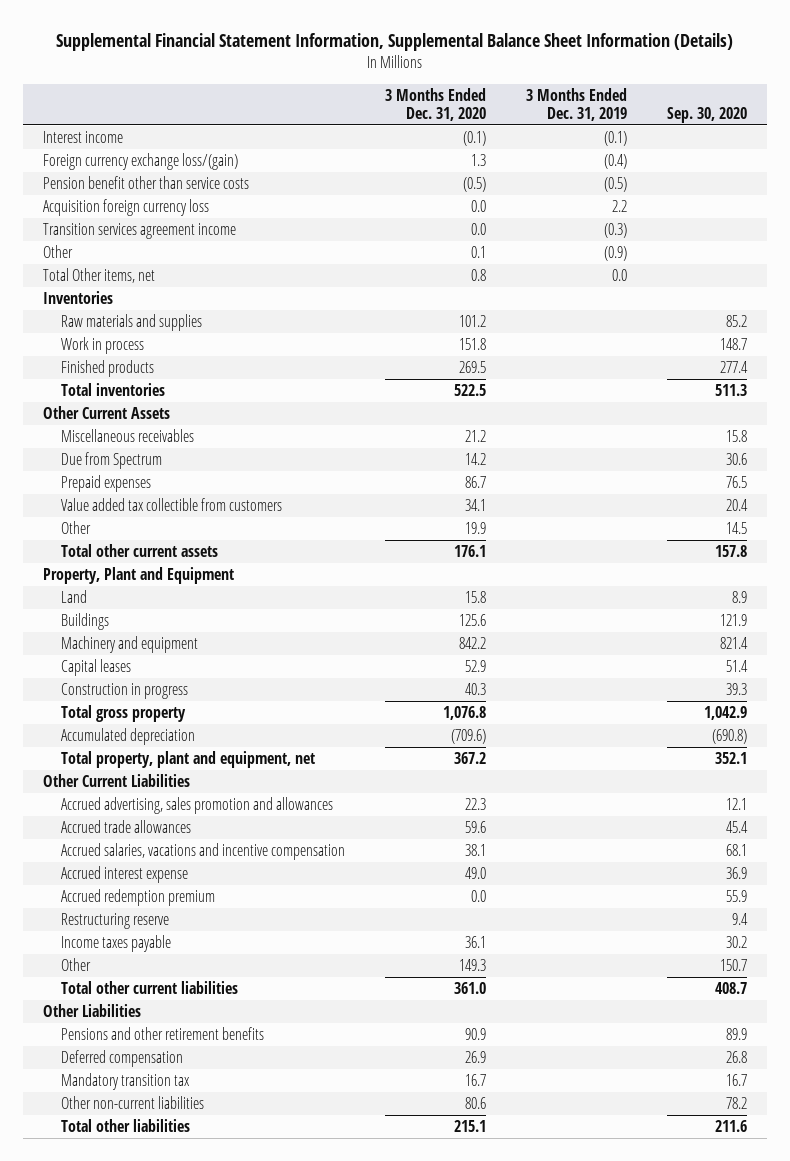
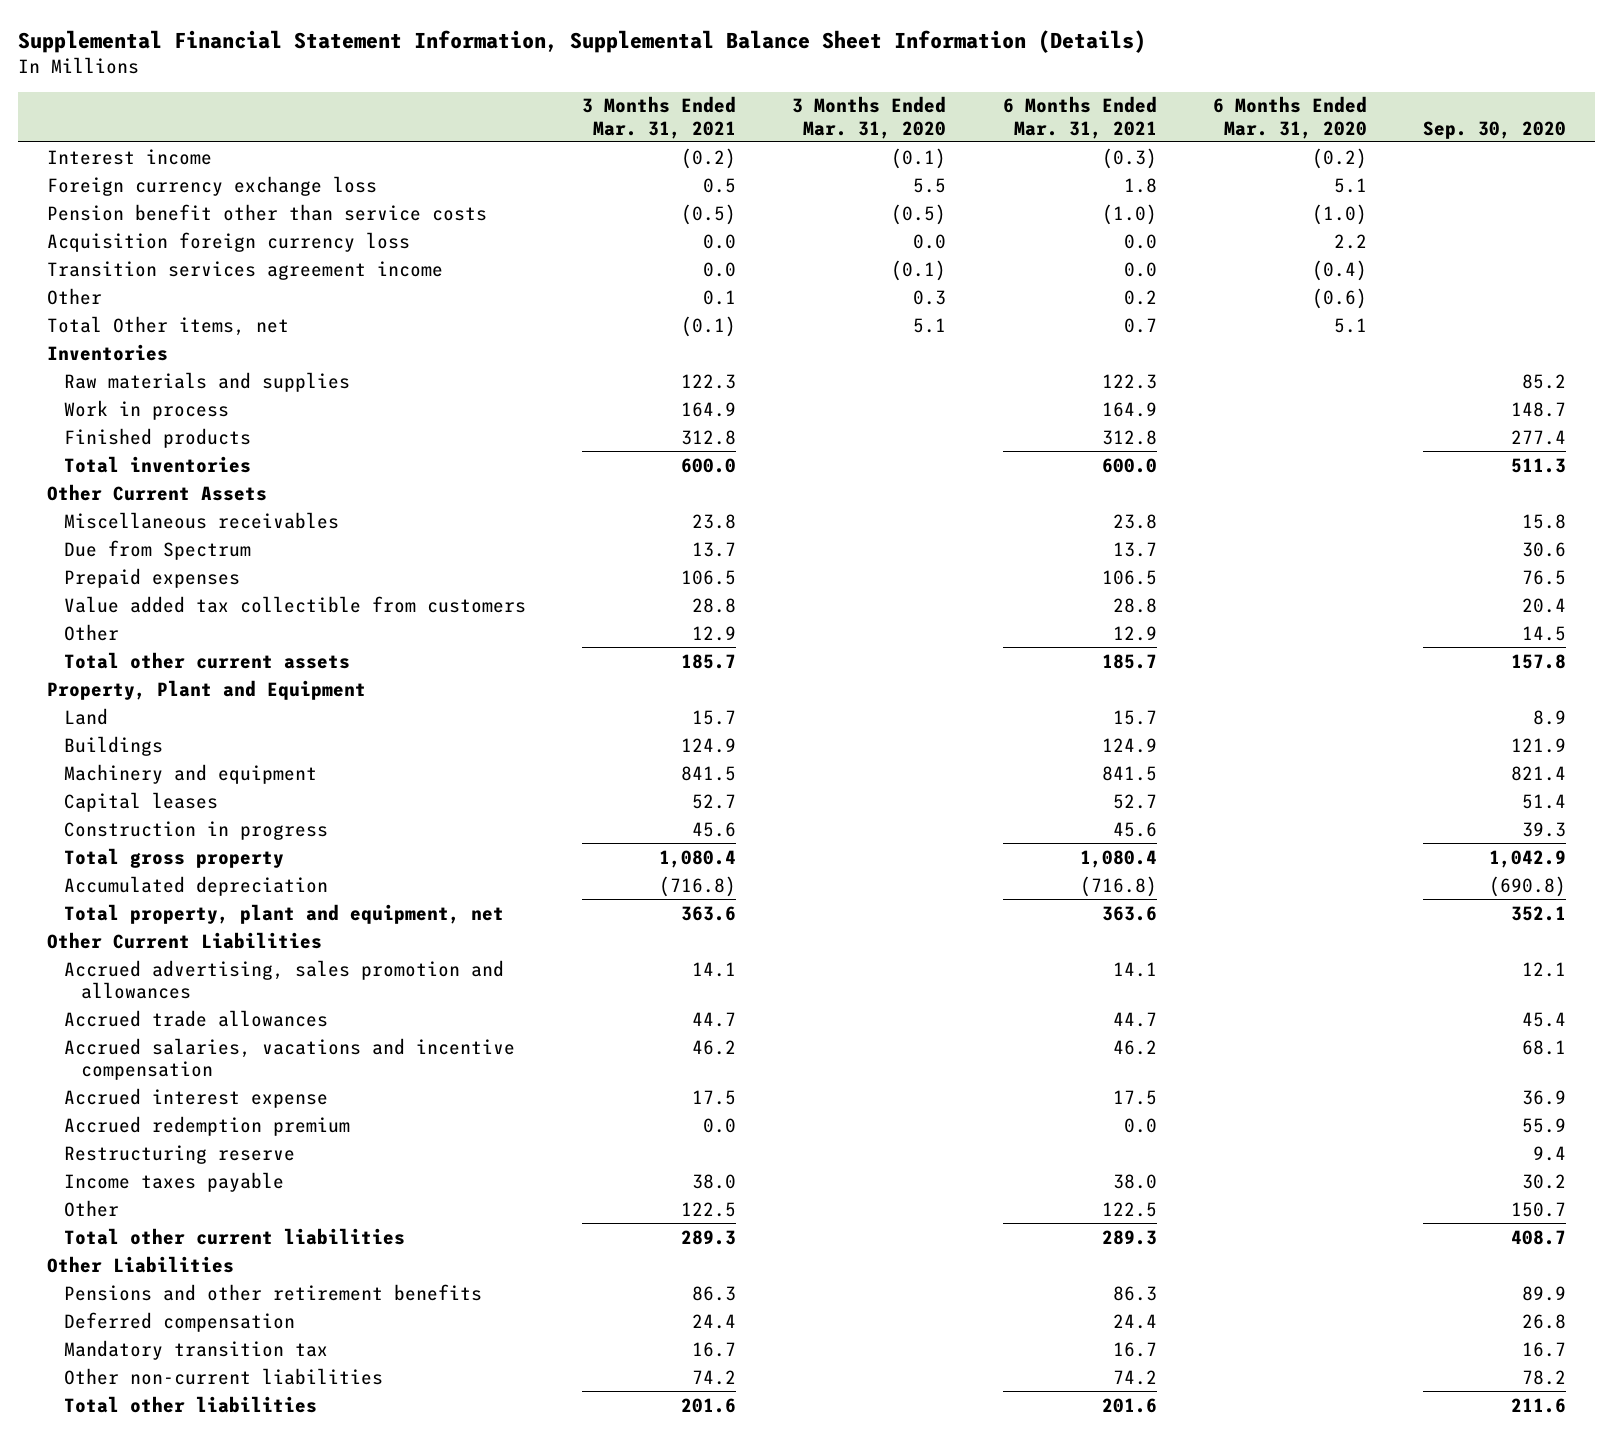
[384,87,486,121] 3 Months Ended Dec. 31, 2020 -> none
[525,87,627,121] 3 Months Ended Dec. 31, 2019 -> none
none -> [582,96,737,139] 3 Months Ended Mar. 31, 2021
none -> [792,96,947,139] 3 Months Ended Mar. 31, 2020
none -> [1002,96,1157,139] 6 Months Ended Mar. 31, 2021
none -> [1213,96,1368,139] 6 Months Ended Mar. 31, 2020
[42,152,238,170] Foreign currency exchange loss/(gain) -> [46,175,377,196] Foreign currency exchange loss

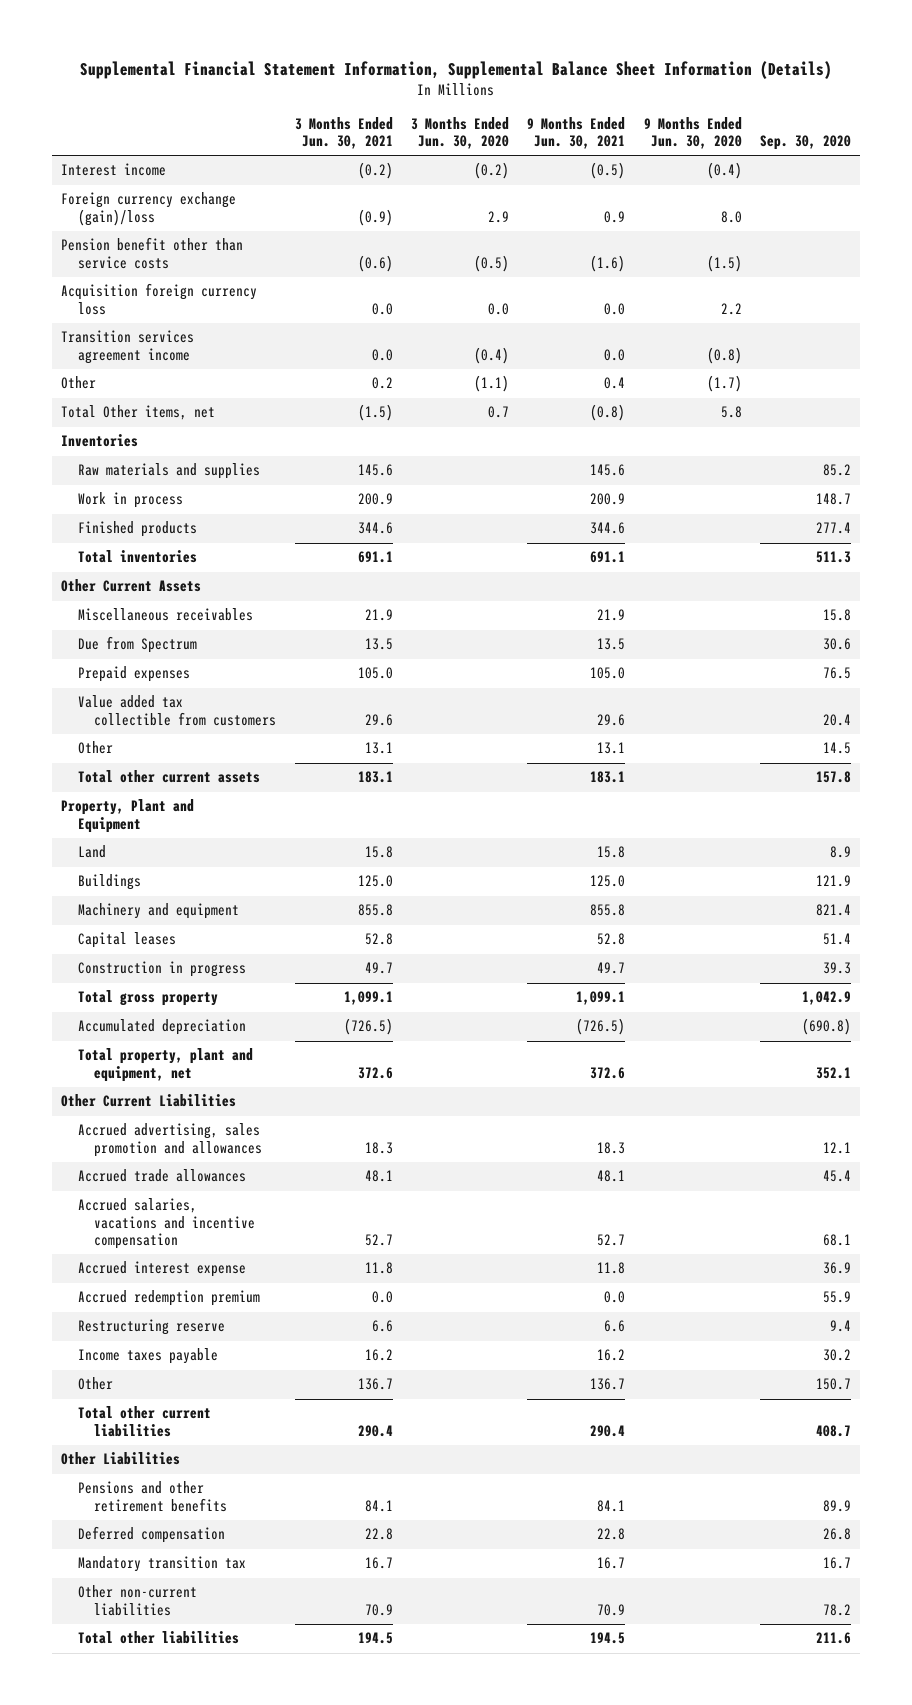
[582,96,737,139] 3 Months Ended Mar. 31, 2021 -> none
[792,96,947,139] 3 Months Ended Mar. 31, 2020 -> none
[1002,96,1157,139] 6 Months Ended Mar. 31, 2021 -> none
[1213,96,1368,139] 6 Months Ended Mar. 31, 2020 -> none
none -> [294,116,393,150] 3 Months Ended Jun. 30, 2021
none -> [411,116,510,150] 3 Months Ended Jun. 30, 2020
none -> [527,116,626,150] 9 Months Ended Jun. 30, 2021
none -> [643,116,742,150] 9 Months Ended Jun. 30, 2020
[46,175,377,196] Foreign currency exchange loss -> [60,192,236,226] Foreign currency exchange (gain)/loss

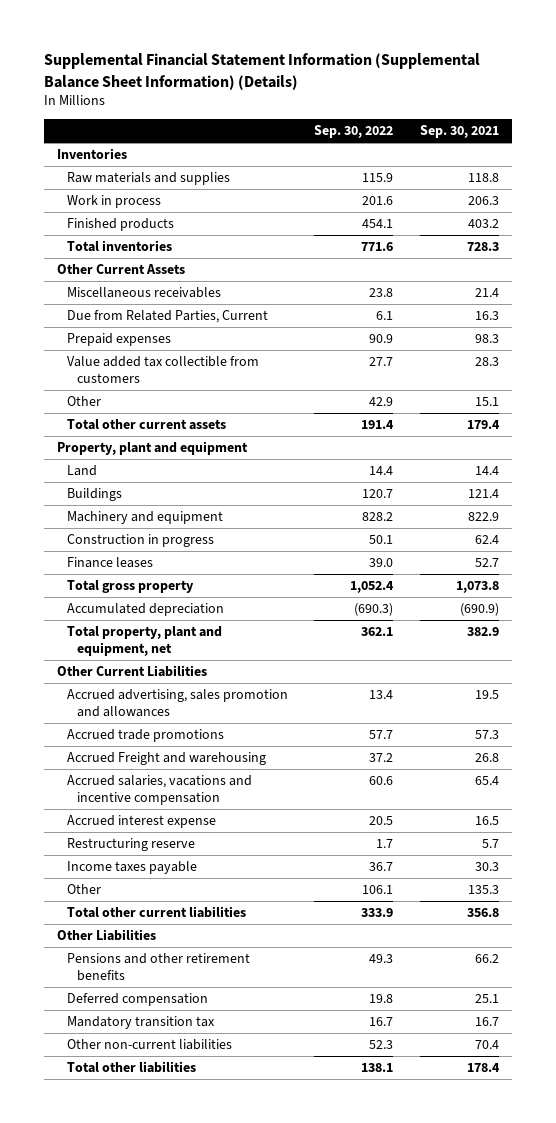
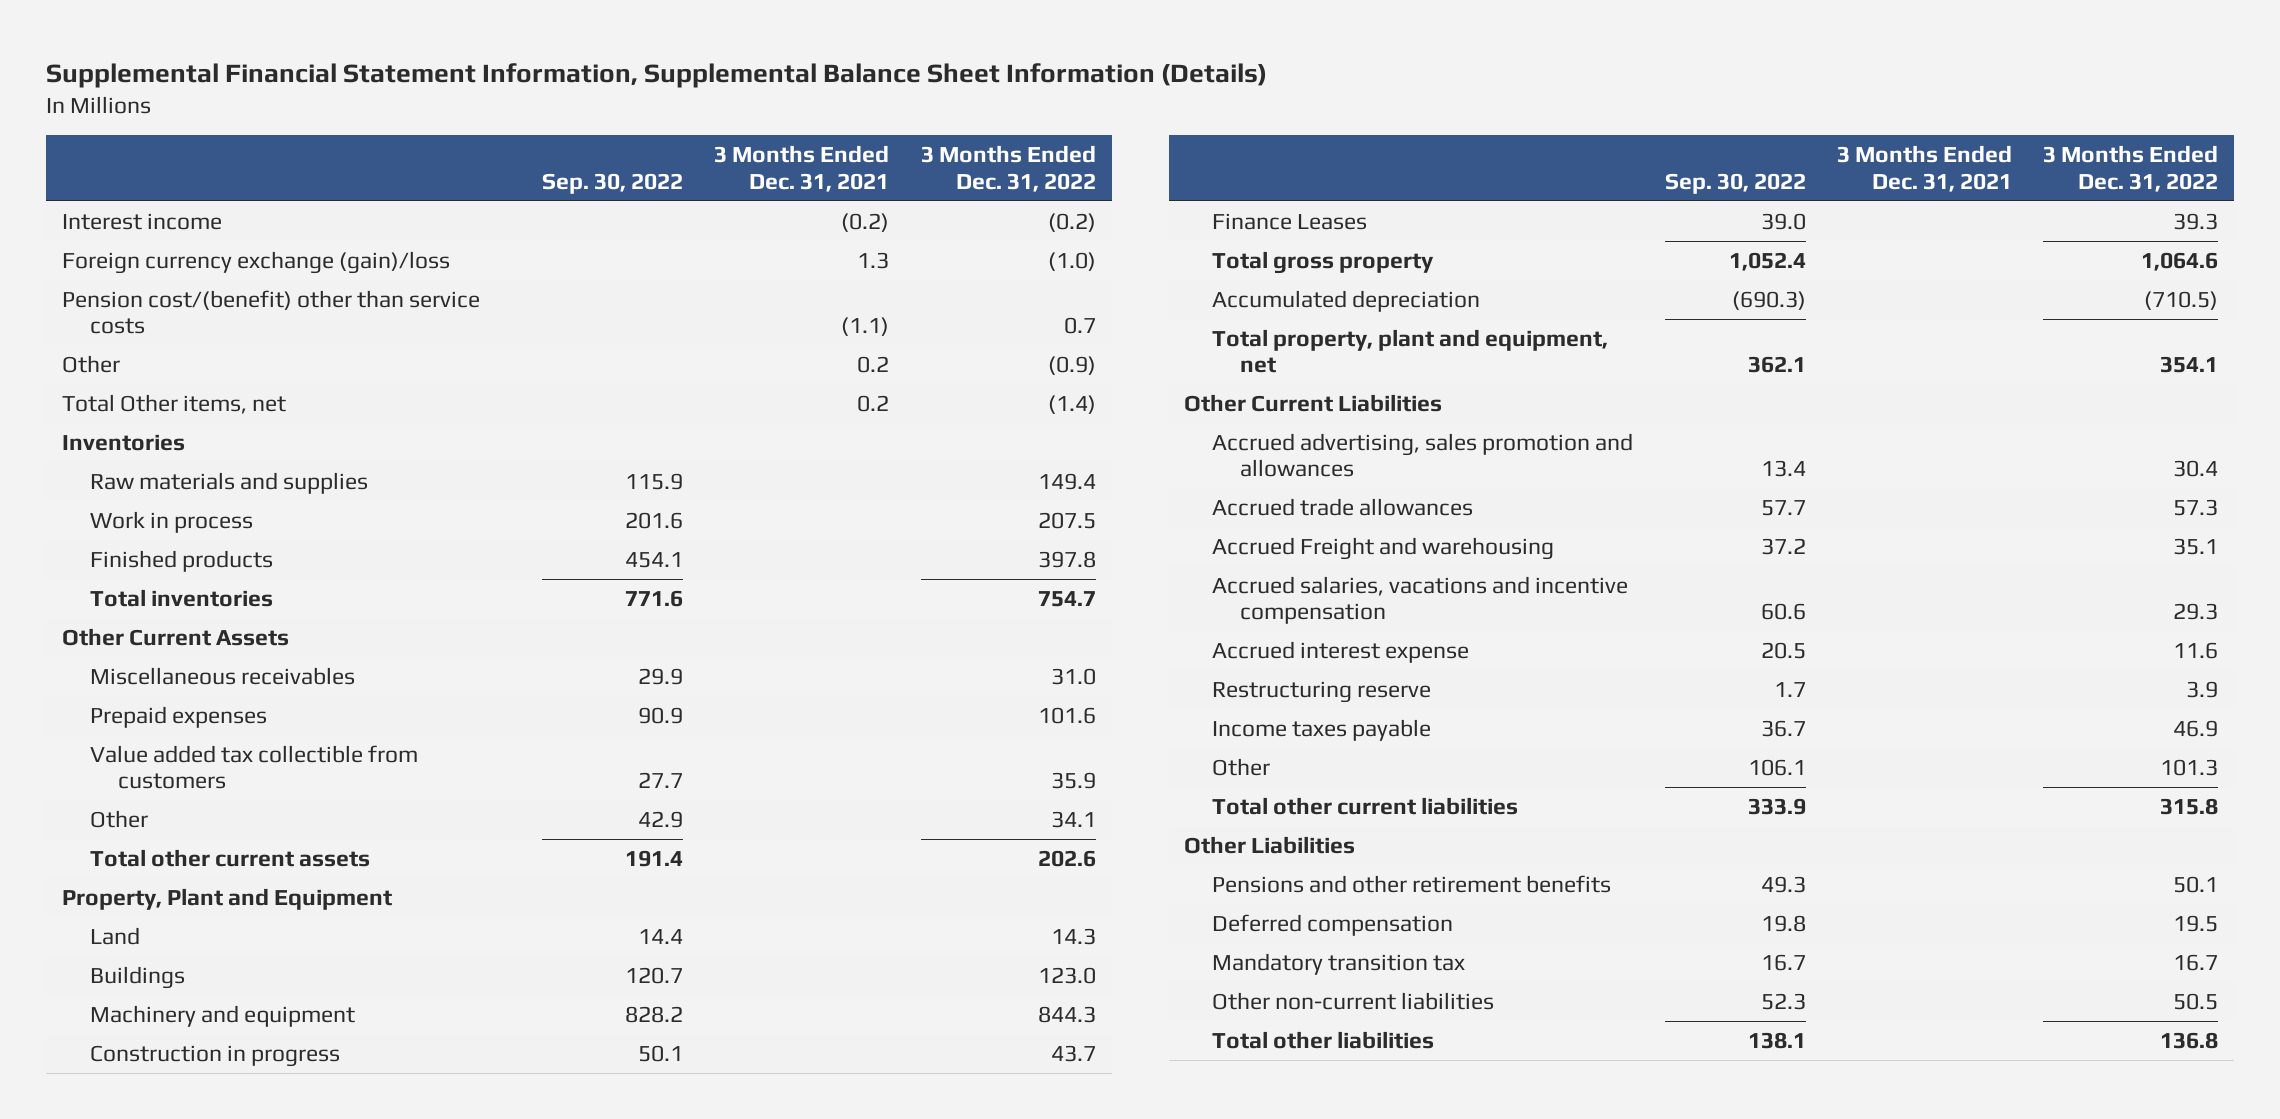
[43,53,480,90] Supplemental Financial Statement Information (Supplemental Balance Sheet Information) (Details) -> [46,62,1268,88] Supplemental Financial Statement Information, Supplemental Balance Sheet Information (Details)
[420,125,500,139] Sep. 30, 2021 -> none
none -> [714,145,890,192] 3 Months Ended Dec. 31, 2021
none -> [920,145,1096,192] 3 Months Ended Dec. 31, 2022
none -> [61,212,222,230] Interest income
none -> [61,250,450,274] Foreign currency exchange (gain)/loss
none -> [61,289,480,335] Pension cost/(benefit) other than service costs
none -> [61,354,120,373] Other
none -> [61,393,286,414] Total Other items, net
[66,309,268,323] Due from Related Parties, Current -> none
[369,287,394,297] 23.8 -> [638,667,684,685] 29.9
[57,440,249,455] Property, plant and equipment -> [61,887,392,910] Property, Plant and Equipment
[66,556,153,568] Finance leases -> [1212,212,1368,230] Finance Leases
[66,728,224,742] Accrued trade promotions -> [1212,497,1474,516] Accrued trade allowances

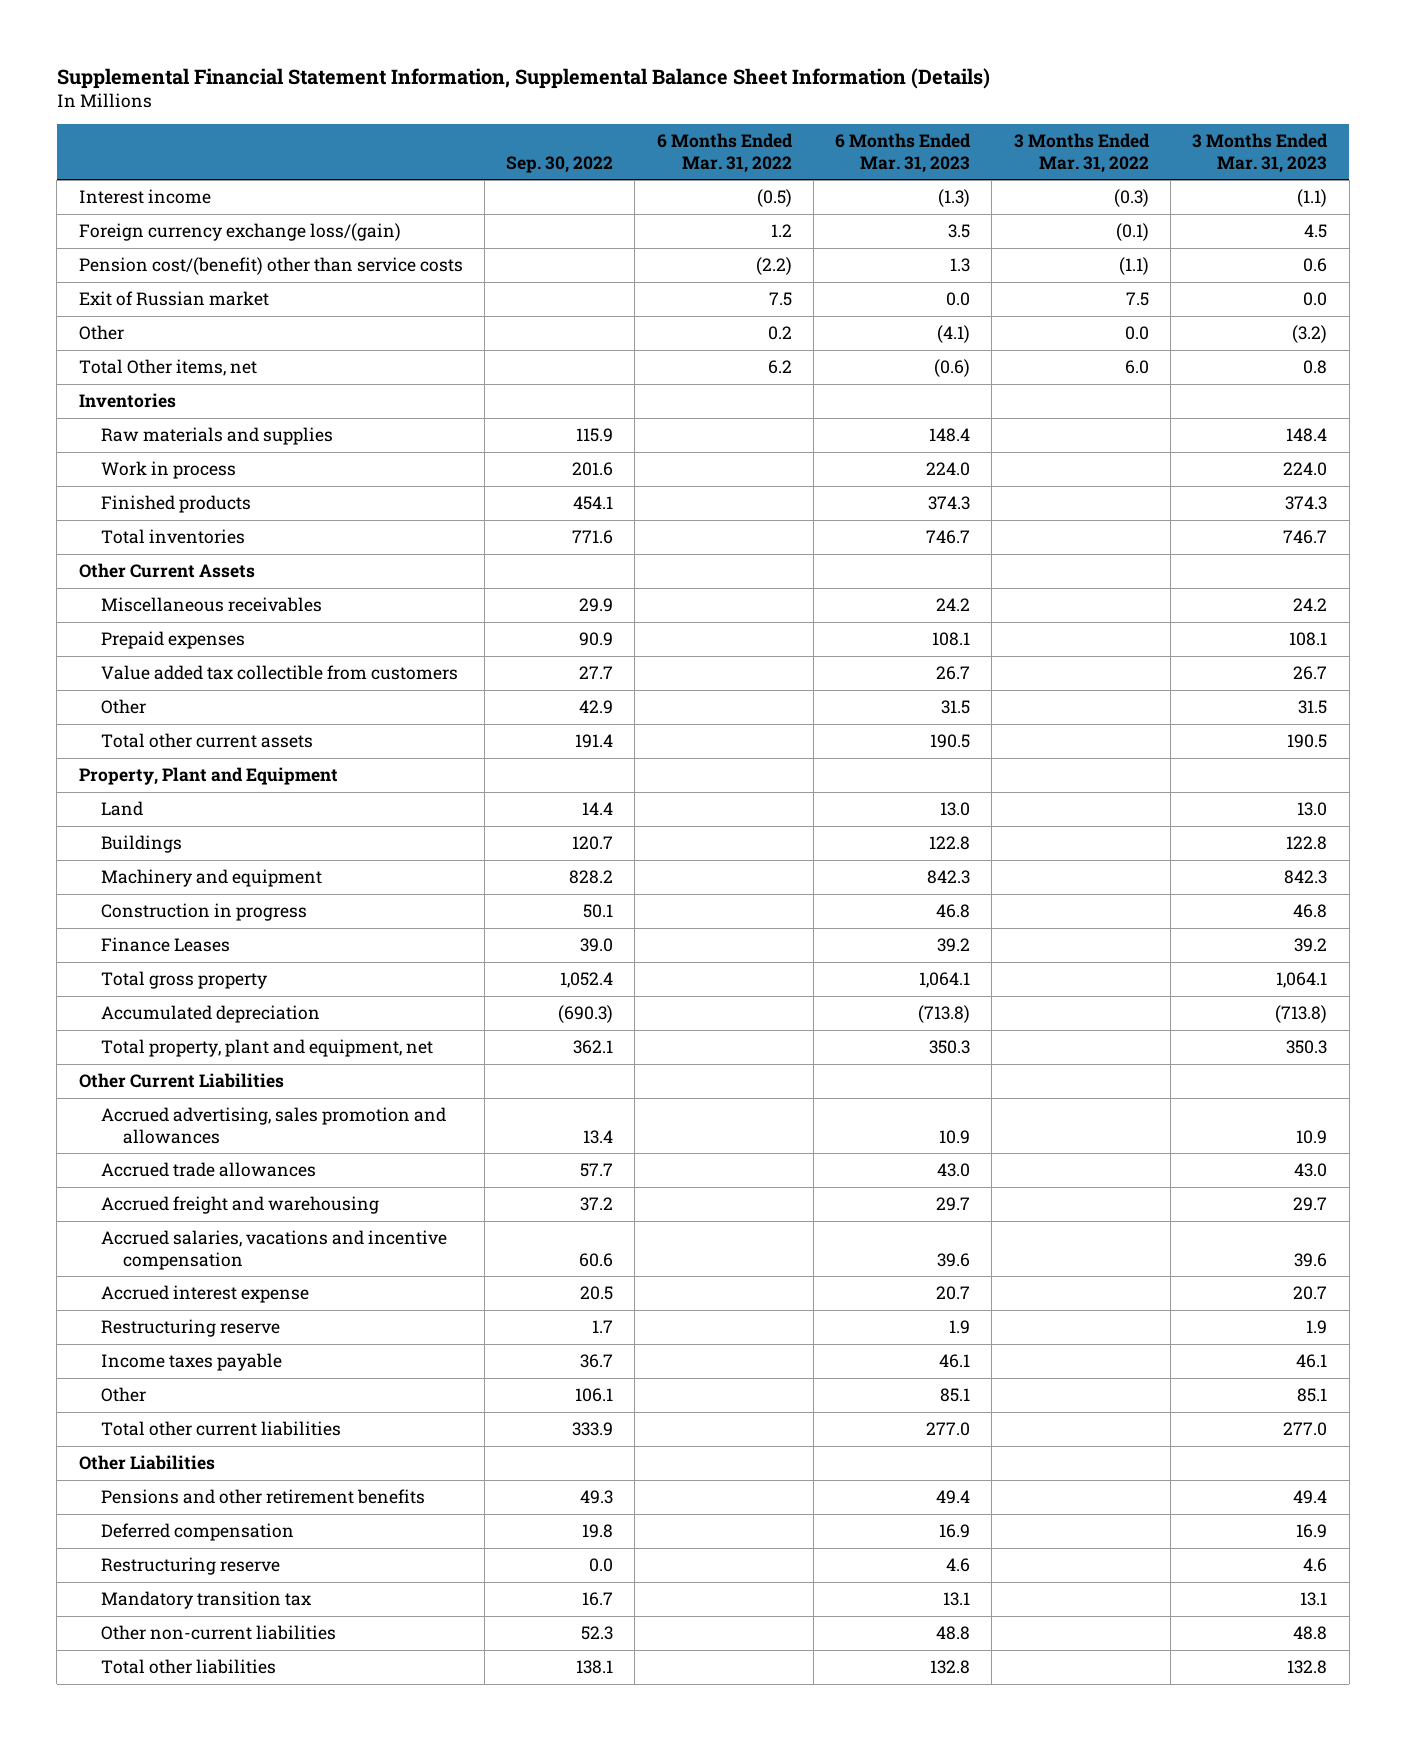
[714,145,890,192] 3 Months Ended Dec. 31, 2021 -> none
[920,145,1096,192] 3 Months Ended Dec. 31, 2022 -> none
none -> [656,133,793,173] 6 Months Ended Mar. 31, 2022
none -> [835,133,972,173] 6 Months Ended Mar. 31, 2023
none -> [1013,133,1150,173] 3 Months Ended Mar. 31, 2022
none -> [1192,133,1329,173] 3 Months Ended Mar. 31, 2023
[61,250,450,274] Foreign currency exchange (gain)/loss -> [78,223,401,242] Foreign currency exchange loss/(gain)
none -> [78,291,269,307] Exit of Russian market
[1212,536,1555,560] Accrued Freight and warehousing -> [100,1196,379,1215] Accrued freight and warehousing
none -> [100,1557,280,1576] Restructuring reserve

